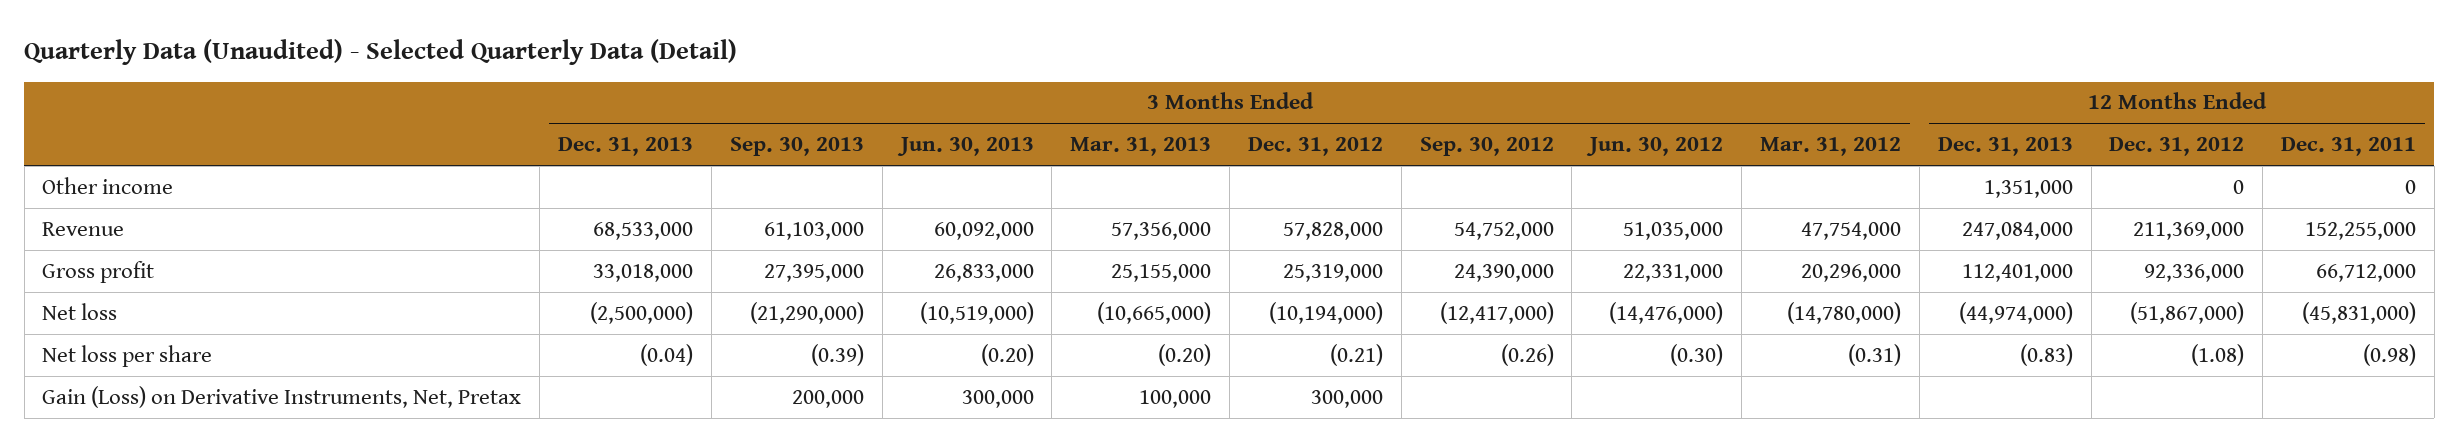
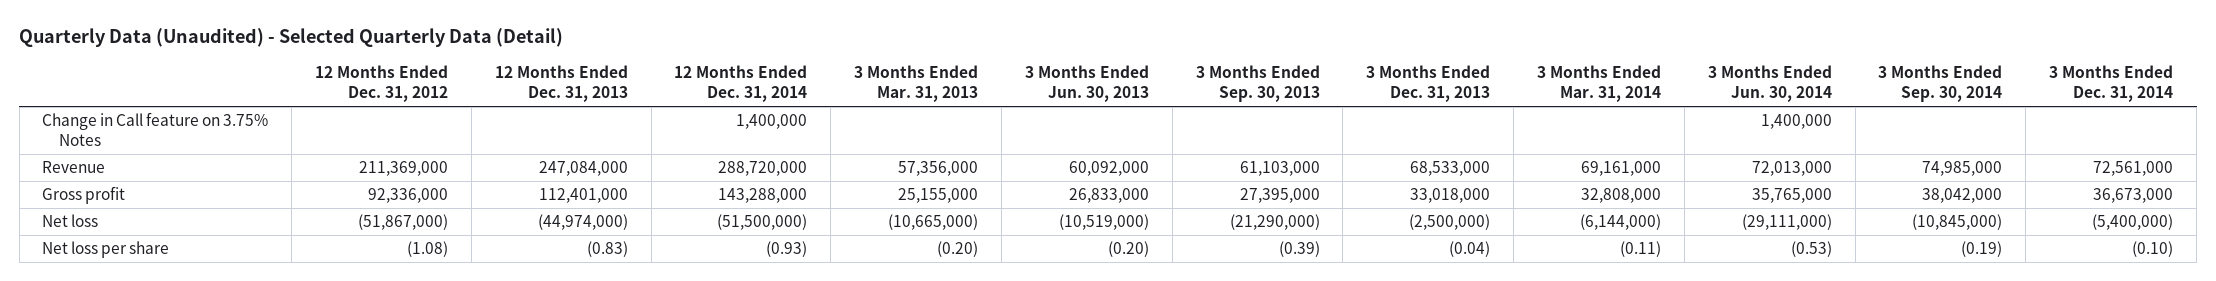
[1247,137,1383,157] Dec. 31, 2012 -> none
[1419,137,1554,157] Sep. 30, 2012 -> none
[1586,137,1724,157] Jun. 30, 2012 -> none
[1760,137,1902,157] Mar. 31, 2012 -> none
[2281,137,2417,157] Dec. 31, 2011 -> none
none -> [674,65,808,103] 12 Months Ended Dec. 31, 2014
none -> [1537,65,1662,103] 3 Months Ended Mar. 31, 2014
none -> [1707,65,1832,103] 3 Months Ended Jun. 30, 2014
none -> [1878,65,2003,103] 3 Months Ended Sep. 30, 2014
none -> [2049,65,2174,103] 3 Months Ended Dec. 31, 2014
[42,176,174,194] Other income -> none
none -> [42,112,269,147] Change in Call feature on 3.75% Notes
[42,385,522,408] Gain (Loss) on Derivative Instruments, Net, Pretax -> none

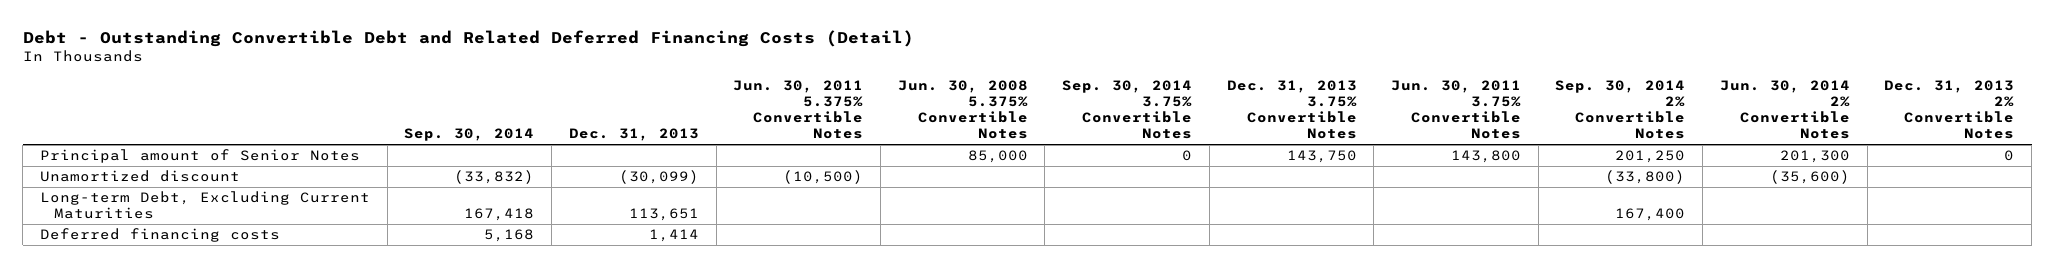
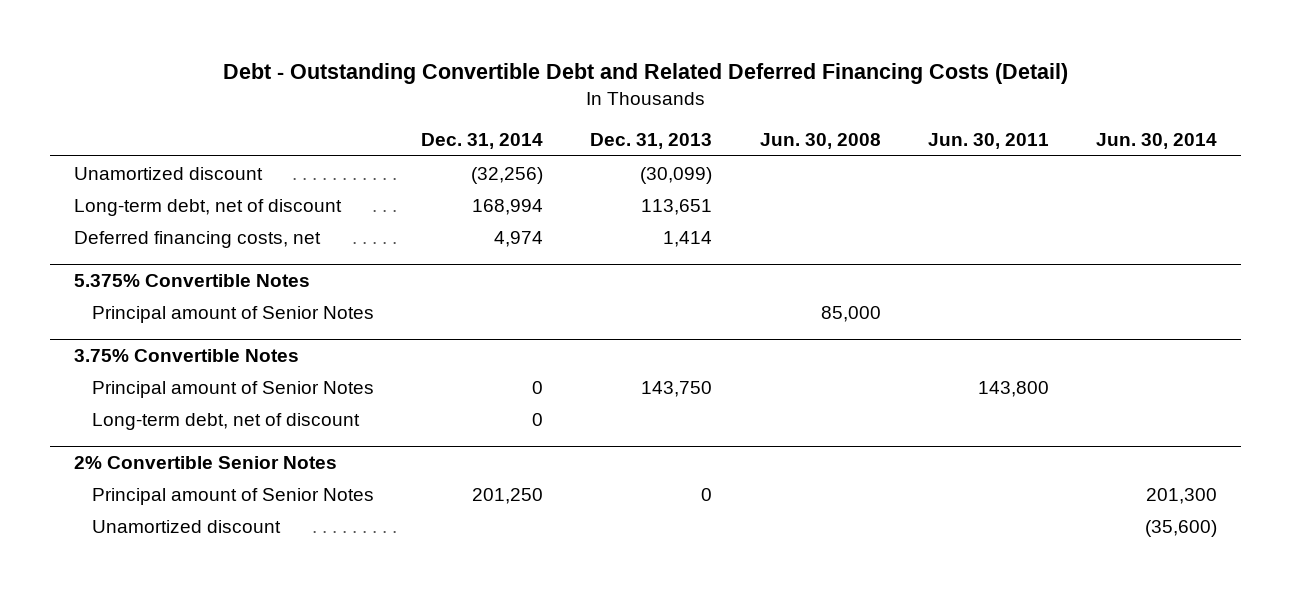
[404,128,535,142] Sep. 30, 2014 -> none
[733,79,864,140] Jun. 30, 2011 5.375% Convertible Notes -> none
[897,79,1028,140] Jun. 30, 2008 5.375% Convertible Notes -> none
[1062,79,1193,140] Sep. 30, 2014 3.75% Convertible Notes -> none
[1226,79,1357,140] Dec. 31, 2013 3.75% Convertible Notes -> none
[1391,79,1522,140] Jun. 30, 2011 3.75% Convertible Notes -> none
[1555,79,1686,140] Sep. 30, 2014 2% Convertible Notes -> none
[1719,79,1850,140] Jun. 30, 2014 2% Convertible Notes -> none
[1884,79,2015,140] Dec. 31, 2013 2% Convertible Notes -> none
none -> [421,133,544,150] Dec. 31, 2014
none -> [759,133,881,150] Jun. 30, 2008
none -> [928,133,1050,150] Jun. 30, 2011
none -> [1096,133,1218,150] Jun. 30, 2014
[39,149,360,164] Principal amount of Senior Notes -> none
[39,191,370,220] Long-term Debt, Excluding Current Maturities -> [73,198,342,216] Long-term debt, net of discount
[39,228,280,243] Deferred financing costs -> [73,230,321,248] Deferred financing costs, net
none -> [73,273,310,287] 5.375% Convertible Notes
none -> [91,305,374,323] Principal amount of Senior Notes
none -> [73,348,299,362] 3.75% Convertible Notes
none -> [91,380,374,398] Principal amount of Senior Notes
none -> [91,412,360,430] Long-term debt, net of discount
none -> [73,455,337,469] 2% Convertible Senior Notes
none -> [91,487,374,505] Principal amount of Senior Notes
none -> [91,519,281,533] Unamortized discount

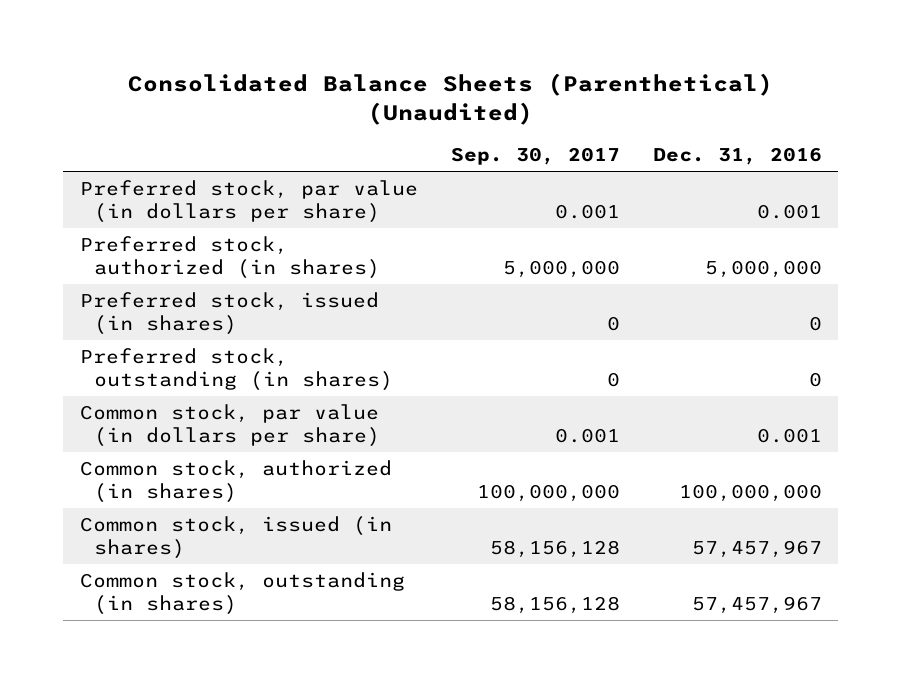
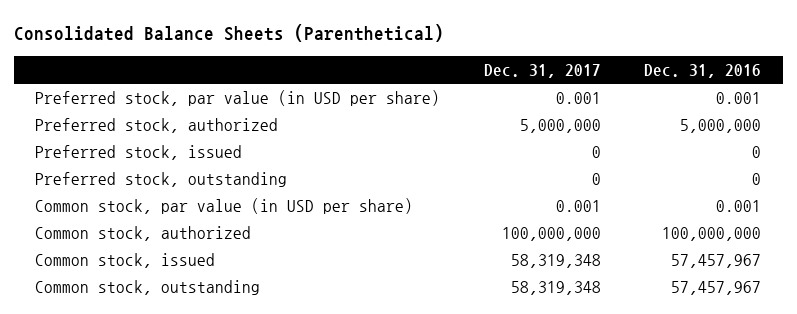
[127,73,773,125] Consolidated Balance Sheets (Parenthetical) (Unaudited) -> [13,24,444,43] Consolidated Balance Sheets (Parenthetical)
[450,147,620,166] Sep. 30, 2017 -> none
none -> [483,63,601,78] Dec. 31, 2017
[79,180,418,223] Preferred stock, par value (in dollars per share) -> [35,89,441,106] Preferred stock, par value (in USD per share)
[79,236,380,279] Preferred stock, authorized (in shares) -> [35,117,279,133] Preferred stock, authorized
[79,292,379,335] Preferred stock, issued (in shares) -> [35,144,243,160] Preferred stock, issued
[79,348,393,391] Preferred stock, outstanding (in shares) -> [35,171,288,187] Preferred stock, outstanding
[79,404,380,447] Common stock, par value (in dollars per share) -> [35,197,414,214] Common stock, par value (in USD per share)
[79,460,392,503] Common stock, authorized (in shares) -> [35,225,252,241] Common stock, authorized
[79,516,392,559] Common stock, issued (in shares) -> [35,252,216,268] Common stock, issued
[79,572,405,615] Common stock, outstanding (in shares) -> [35,279,261,295] Common stock, outstanding

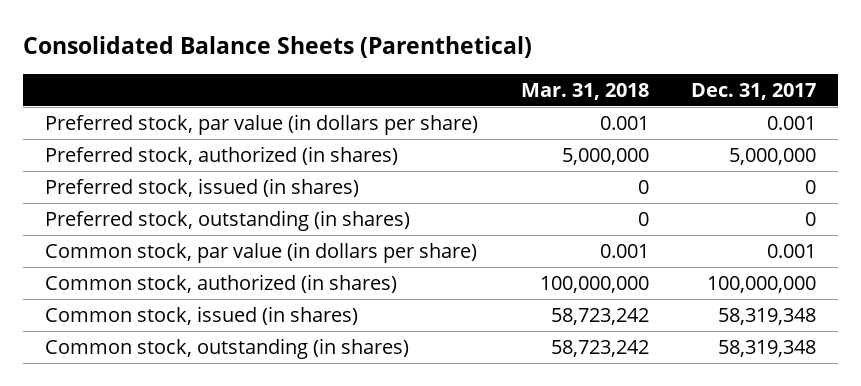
[644,63,762,78] Dec. 31, 2016 -> none
none -> [520,83,649,101] Mar. 31, 2018
[35,89,441,106] Preferred stock, par value (in USD per share) -> [44,113,478,135] Preferred stock, par value (in dollars per share)
[35,117,279,133] Preferred stock, authorized -> [44,145,398,165] Preferred stock, authorized (in shares)
[35,144,243,160] Preferred stock, issued -> [44,177,359,197] Preferred stock, issued (in shares)
[35,171,288,187] Preferred stock, outstanding -> [44,209,410,231] Preferred stock, outstanding (in shares)
[35,197,414,214] Common stock, par value (in USD per share) -> [44,241,477,263] Common stock, par value (in dollars per share)
[35,225,252,241] Common stock, authorized -> [44,273,397,293] Common stock, authorized (in shares)
[35,252,216,268] Common stock, issued -> [44,305,358,325] Common stock, issued (in shares)
[35,279,261,295] Common stock, outstanding -> [44,337,409,359] Common stock, outstanding (in shares)

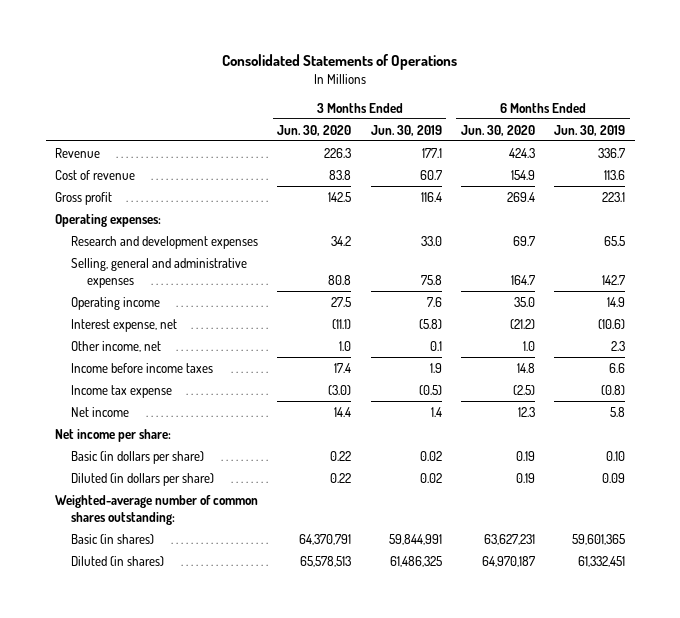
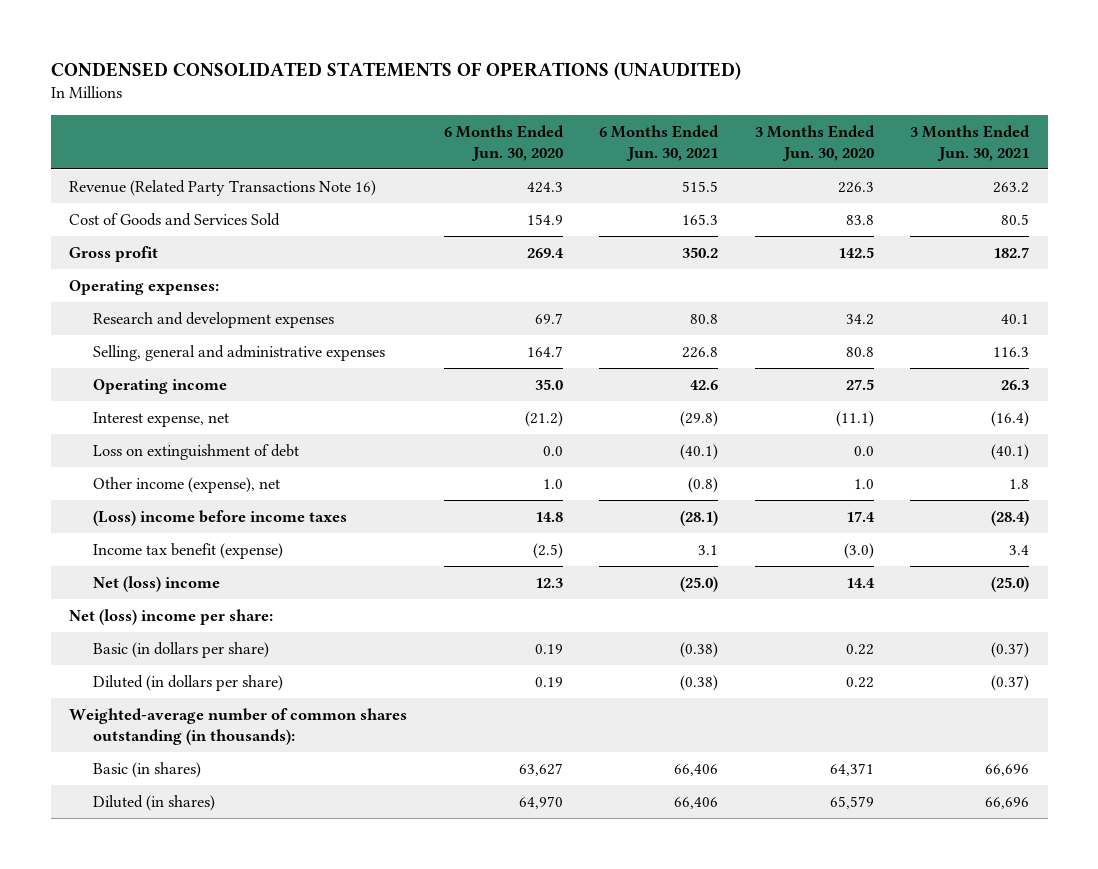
[222,54,458,71] Consolidated Statements of Operations -> [50,62,741,81] CONDENSED CONSOLIDATED STATEMENTS OF OPERATIONS (UNAUDITED)
[370,124,442,136] Jun. 30, 2019 -> none
[553,124,625,136] Jun. 30, 2019 -> none
none -> [599,124,720,161] 6 Months Ended Jun. 30, 2021
none -> [910,124,1031,161] 3 Months Ended Jun. 30, 2021
[55,147,101,158] Revenue -> [68,179,376,196] Revenue (Related Party Transactions Note 16)
[55,169,136,180] Cost of revenue -> [68,212,280,226] Cost of Goods and Services Sold
none -> [92,443,299,460] Loss on extinguishment of debt
[71,340,162,352] Other income, net -> [92,476,280,493] Other income (expense), net
[71,362,214,373] Income before income taxes -> [92,509,347,526] (Loss) income before income taxes
[71,384,173,398] Income tax expense -> [92,542,283,559] Income tax benefit (expense)
[71,406,130,417] Net income -> [92,575,220,592] Net (loss) income
[55,428,172,442] Net income per share: -> [68,608,273,625] Net (loss) income per share:
[55,494,259,525] Weighted-average number of common shares outstanding: -> [68,707,407,746] Weighted-average number of common shares outstanding (in thousands):
[299,533,352,545] 64,370,791 -> [829,762,874,776] 64,371
[483,533,535,545] 63,627,231 -> [518,762,563,776] 63,627
[300,555,352,567] 65,578,513 -> [829,795,874,809] 65,579
[481,555,535,567] 64,970,187 -> [518,795,563,809] 64,970

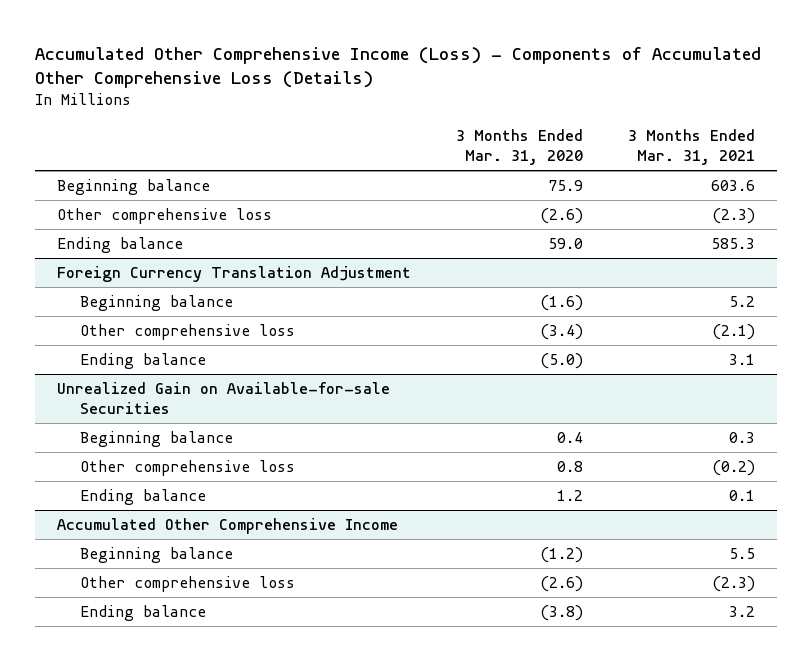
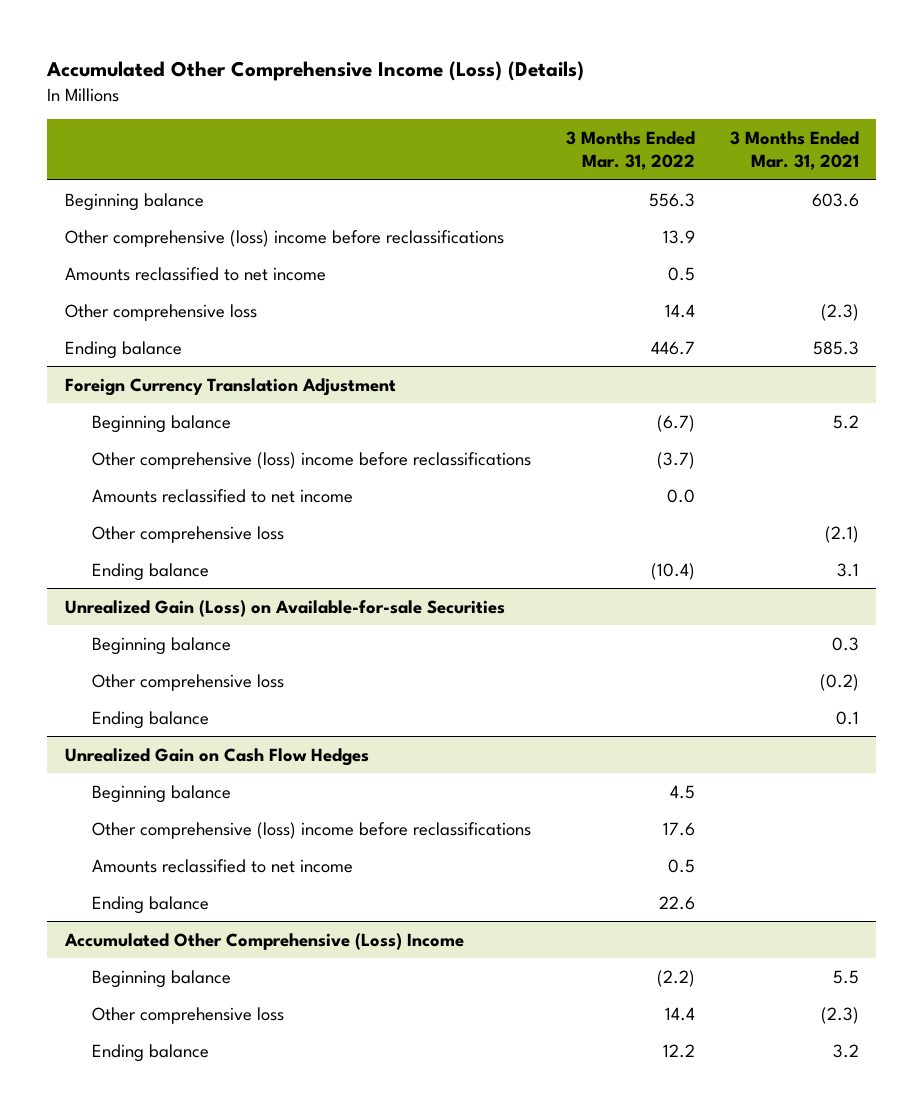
[34,46,761,89] Accumulated Other Comprehensive Income (Loss) - Components of Accumulated Other Comprehensive Loss (Details) -> [46,60,585,81] Accumulated Other Comprehensive Income (Loss) (Details)
[455,129,583,165] 3 Months Ended Mar. 31, 2020 -> none
none -> [566,131,696,171] 3 Months Ended Mar. 31, 2022
none -> [64,229,504,247] Other comprehensive (loss) income before reclassifications
none -> [64,266,326,281] Amounts reclassified to net income
none -> [92,451,532,469] Other comprehensive (loss) income before reclassifications
none -> [92,488,354,503] Amounts reclassified to net income
[57,382,391,414] Unrealized Gain on Available-for-sale Securities -> [64,599,505,617] Unrealized Gain (Loss) on Available-for-sale Securities
none -> [64,747,369,766] Unrealized Gain on Cash Flow Hedges
none -> [92,784,232,803] Beginning balance
none -> [92,821,532,839] Other comprehensive (loss) income before reclassifications
none -> [92,858,354,873] Amounts reclassified to net income
none -> [92,895,210,914] Ending balance
[57,518,399,535] Accumulated Other Comprehensive Income -> [63,932,464,950] Accumulated Other Comprehensive (Loss) Income

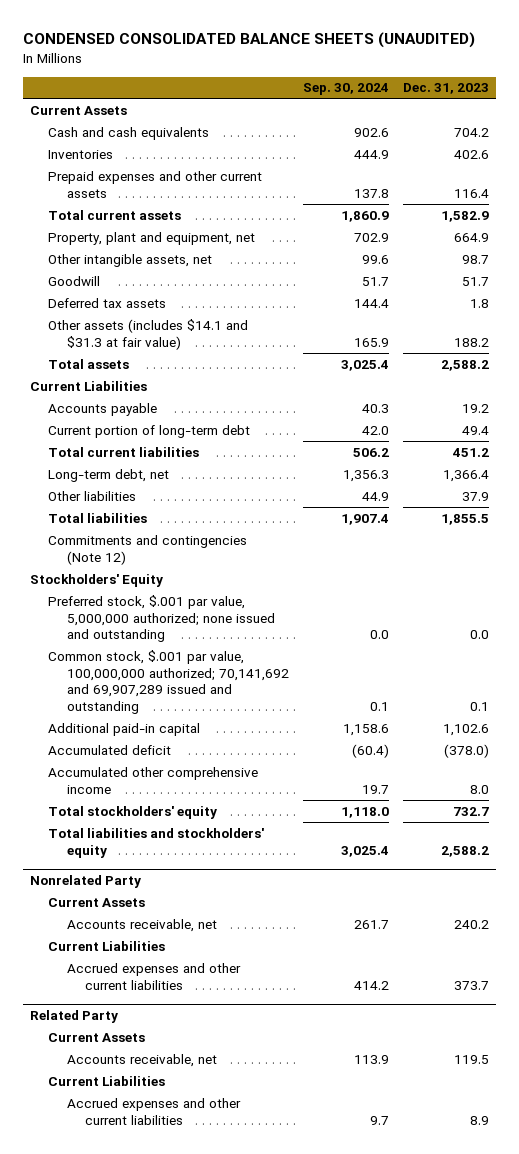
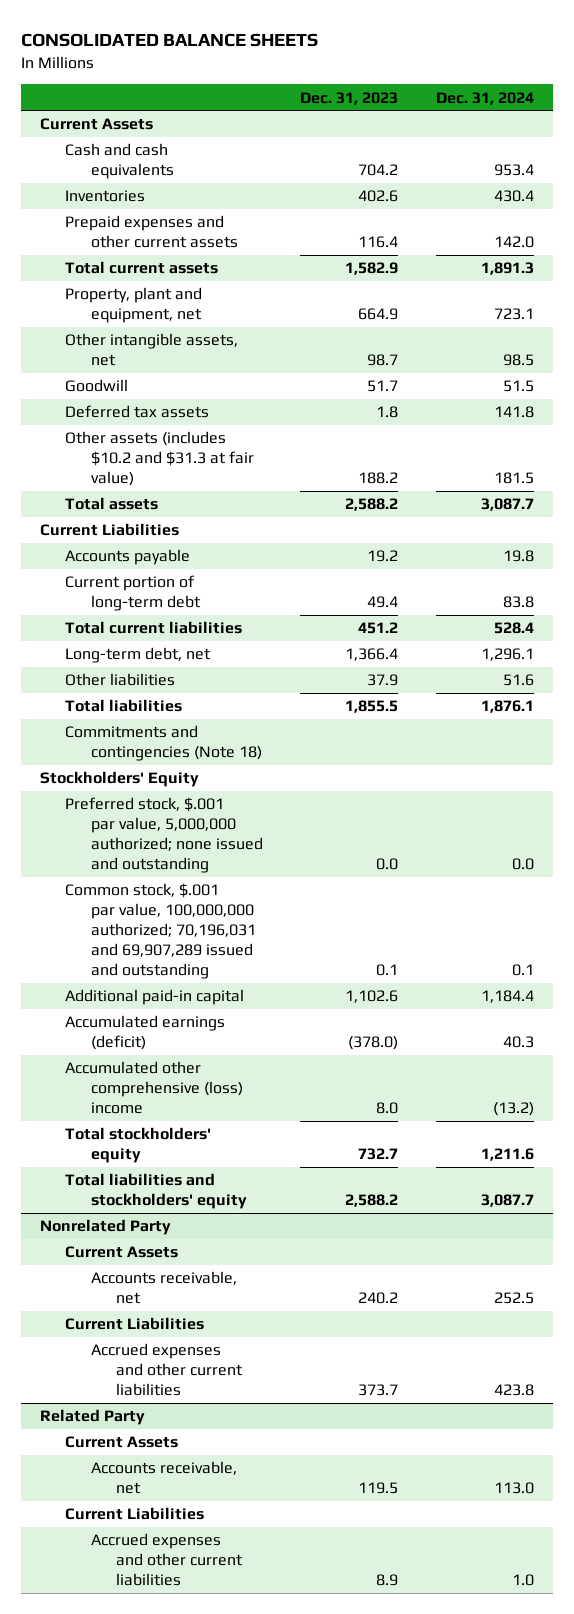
[23,32,476,49] CONDENSED CONSOLIDATED BALANCE SHEETS (UNAUDITED) -> [21,33,319,48] CONSOLIDATED BALANCE SHEETS
[302,83,389,96] Sep. 30, 2024 -> none
none -> [436,91,535,105] Dec. 31, 2024
[48,318,249,350] Other assets (includes $14.1 and $31.3 at fair value) -> [65,431,254,487] Other assets (includes $10.2 and $31.3 at fair value)
[48,534,248,565] Commitments and contingencies (Note 12) -> [65,725,262,762] Commitments and contingencies (Note 18)
[48,649,289,715] Common stock, $.001 par value, 100,000,000 authorized; 70,141,692 and 69,907,289 issued and outstanding -> [65,883,256,980] Common stock, $.001 par value, 100,000,000 authorized; 70,196,031 and 69,907,289 issued and outstanding
[48,744,172,755] Accumulated deficit -> [65,1015,226,1051] Accumulated earnings (deficit)
[48,766,259,794] Accumulated other comprehensive income -> [65,1061,243,1115] Accumulated other comprehensive (loss) income

